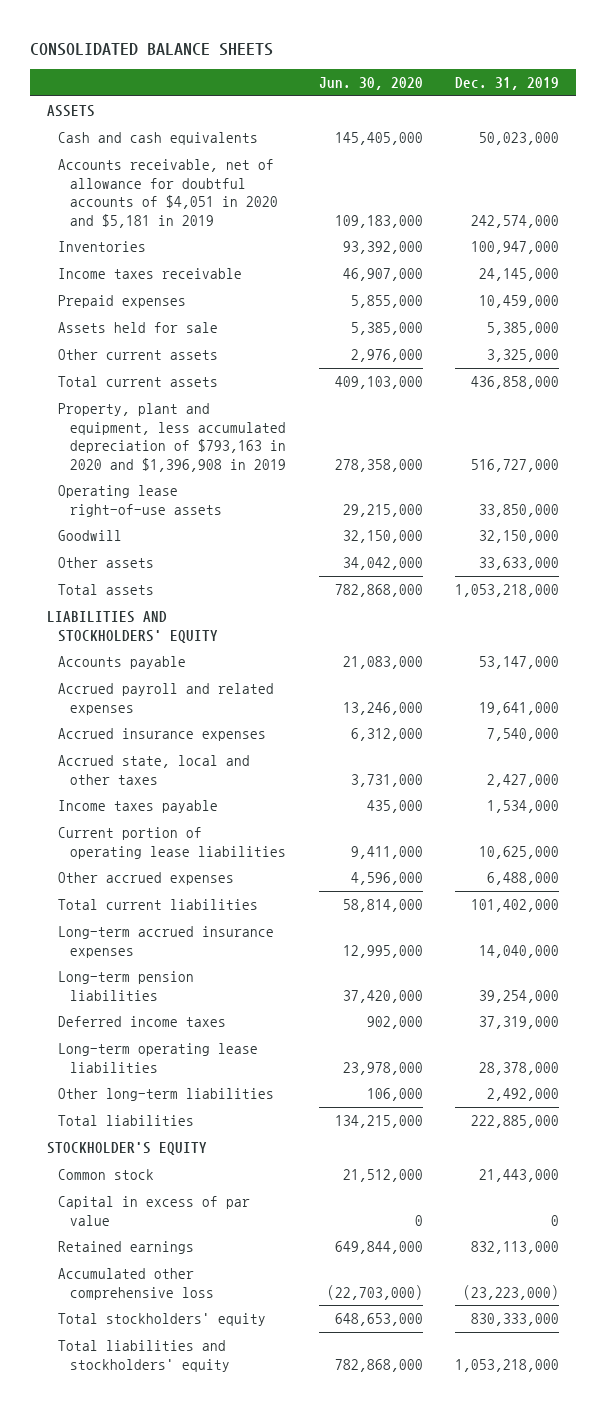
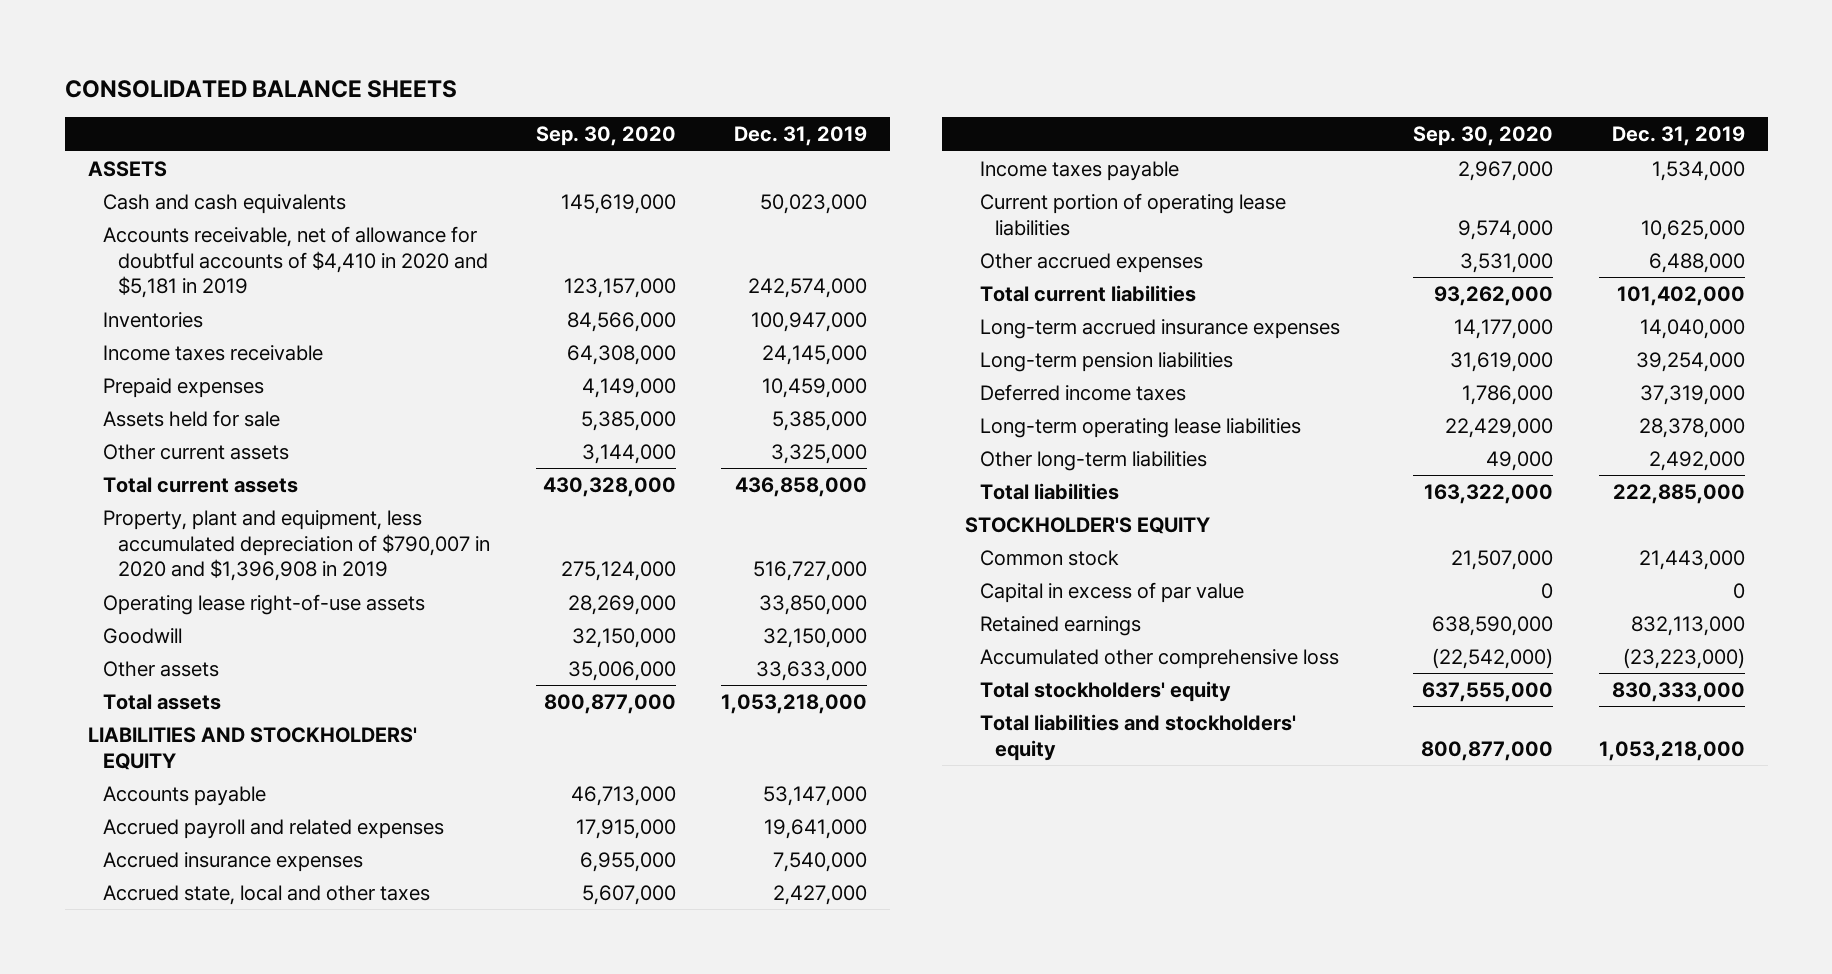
[318,77,423,91] Jun. 30, 2020 -> none
none -> [535,126,676,147] Sep. 30, 2020
[58,159,278,228] Accounts receivable, net of allowance for doubtful accounts of $4,051 in 2020 and $5,181 in 2019 -> [102,226,488,299] Accounts receivable, net of allowance for doubtful accounts of $4,410 in 2020 and $5,181 in 2019
[58,403,286,472] Property, plant and equipment, less accumulated depreciation of $793,163 in 2020 and $1,396,908 in 2019 -> [102,510,490,582] Property, plant and equipment, less accumulated depreciation of $790,007 in 2020 and $1,396,908 in 2019

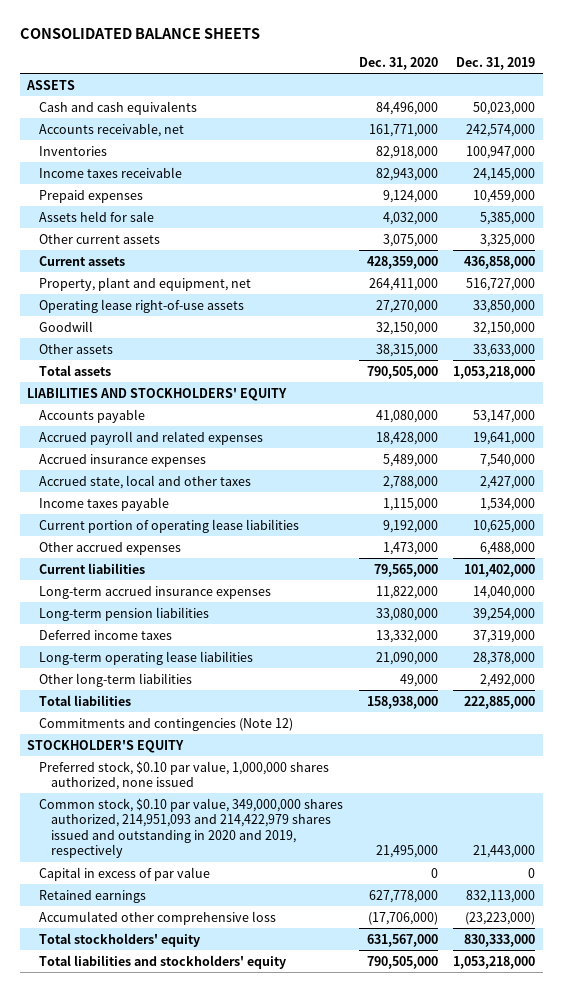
[535,126,676,147] Sep. 30, 2020 -> none
none -> [358,56,438,70] Dec. 31, 2020
[102,226,488,299] Accounts receivable, net of allowance for doubtful accounts of $4,410 in 2020 and $5,181 in 2019 -> [38,122,184,137] Accounts receivable, net
[102,477,298,494] Total current assets -> [38,255,125,266] Current assets
[102,510,490,582] Property, plant and equipment, less accumulated depreciation of $790,007 in 2020 and $1,396,908 in 2019 -> [38,276,251,291] Property, plant and equipment, net
[979,285,1196,303] Total current liabilities -> [38,562,145,574] Current liabilities
none -> [38,717,293,731] Commitments and contingencies (Note 12)
none -> [38,760,329,791] Preferred stock, $0.10 par value, 1,000,000 shares authorized, none issued
[979,550,1119,567] Common stock -> [38,797,343,859] Common stock, $0.10 par value, 349,000,000 shares authorized, 214,951,093 and 214,422,979 shares issued and outstanding in 2020 and 2019, respectively

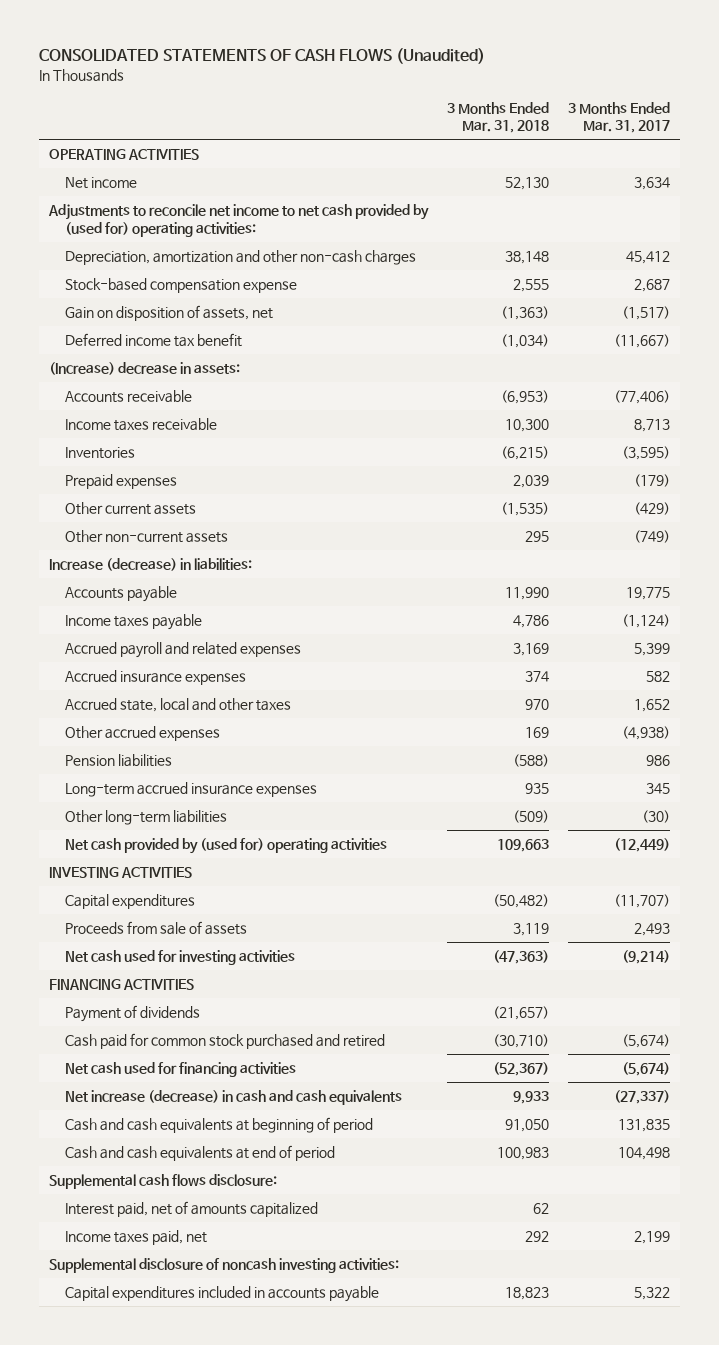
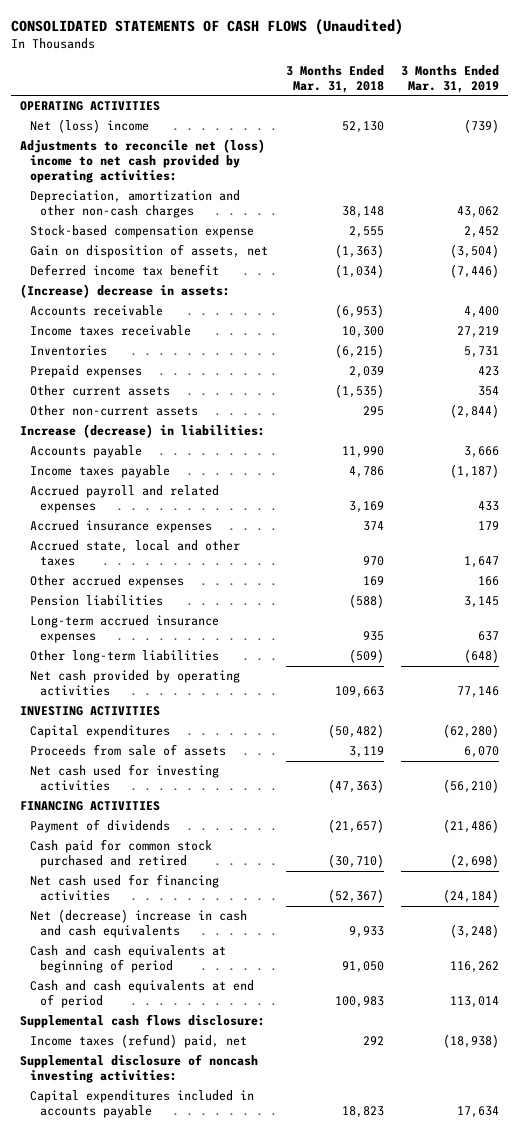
[567,101,670,134] 3 Months Ended Mar. 31, 2017 -> none
none -> [401,64,500,93] 3 Months Ended Mar. 31, 2019
[65,177,138,190] Net income -> [30,119,150,134] Net (loss) income
[47,204,429,237] Adjustments to reconcile net income to net cash provided by (used for) operating activities: -> [20,139,266,184] Adjustments to reconcile net (loss) income to net cash provided by operating activities:
[65,838,388,855] Net cash provided by (used for) operating activities -> [30,670,241,697] Net cash provided by operating activities
[65,1090,403,1106] Net increase (decrease) in cash and cash equivalents -> [30,909,248,939] Net (decrease) increase in cash and cash equivalents
[65,1201,319,1218] Interest paid, net of amounts capitalized -> none
[65,1230,208,1246] Income taxes paid, net -> [30,1034,248,1049] Income taxes (refund) paid, net

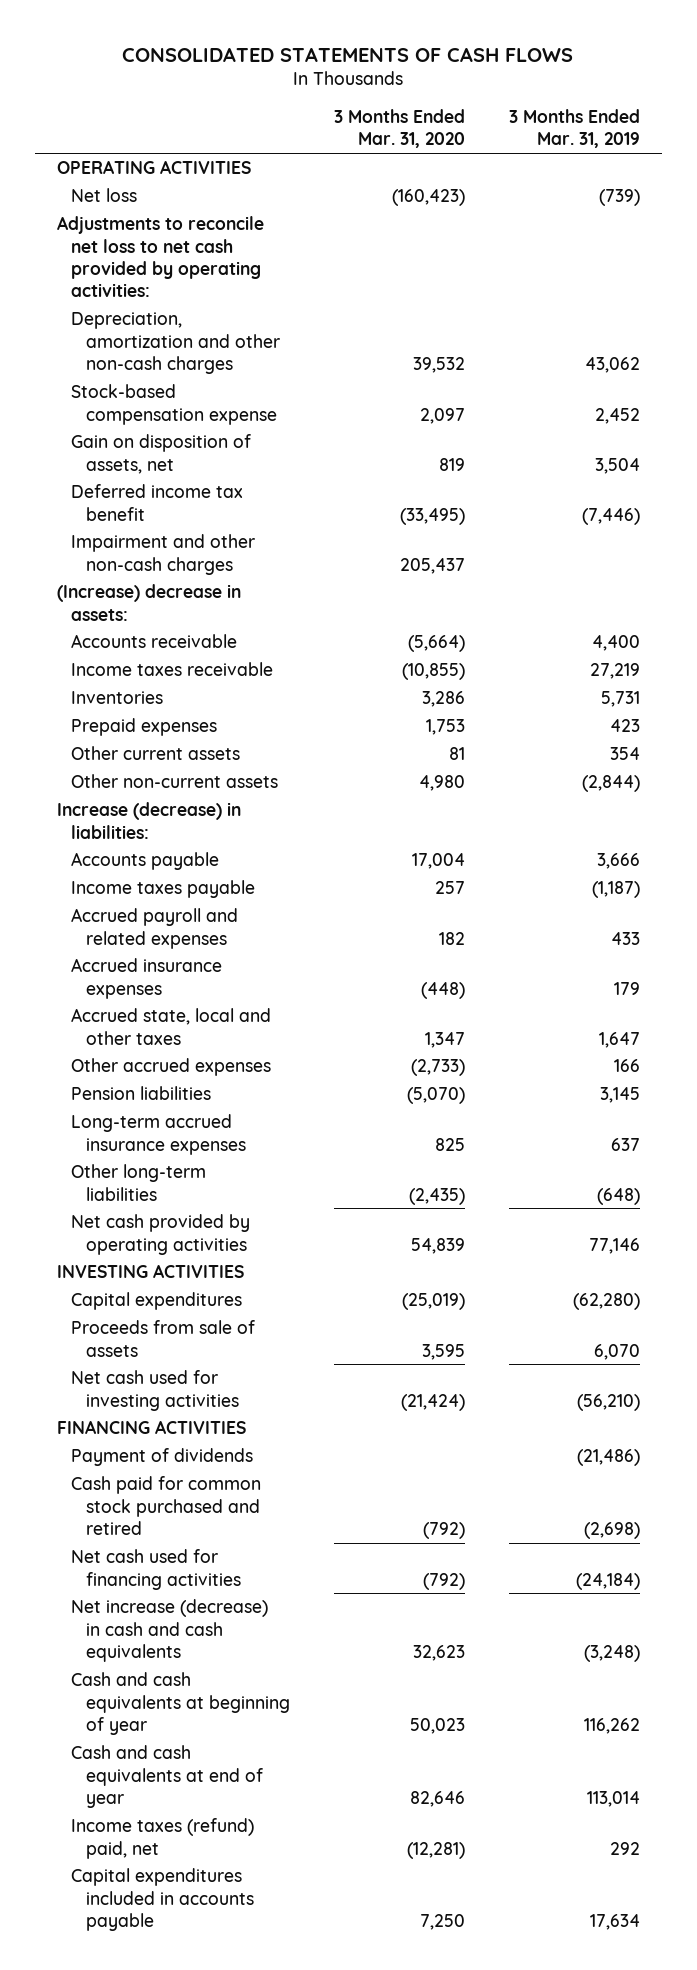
[11,18,404,35] CONSOLIDATED STATEMENTS OF CASH FLOWS (Unaudited) -> [122,47,574,63] CONSOLIDATED STATEMENTS OF CASH FLOWS
[285,64,384,93] 3 Months Ended Mar. 31, 2018 -> none
none -> [333,108,465,149] 3 Months Ended Mar. 31, 2020
[30,119,150,134] Net (loss) income -> [71,188,138,203] Net loss
[20,139,266,184] Adjustments to reconcile net (loss) income to net cash provided by operating activities: -> [57,216,265,298] Adjustments to reconcile net loss to net cash provided by operating activities:
[450,244,500,259] (3,504) -> [594,457,640,474] 3,504
none -> [71,534,256,575] Impairment and other non-cash charges
[20,1014,266,1029] Supplemental cash flows disclosure: -> none
[20,1054,259,1084] Supplemental disclosure of noncash investing activities: -> none
[30,909,248,939] Net (decrease) increase in cash and cash equivalents -> [71,1599,269,1662] Net increase (decrease) in cash and cash equivalents
[30,945,227,974] Cash and cash equivalents at beginning of period -> [71,1672,290,1735] Cash and cash equivalents at beginning of year
[30,980,255,1009] Cash and cash equivalents at end of period -> [71,1745,263,1808] Cash and cash equivalents at end of year
[443,1034,500,1049] (18,938) -> [609,1841,640,1855] 292

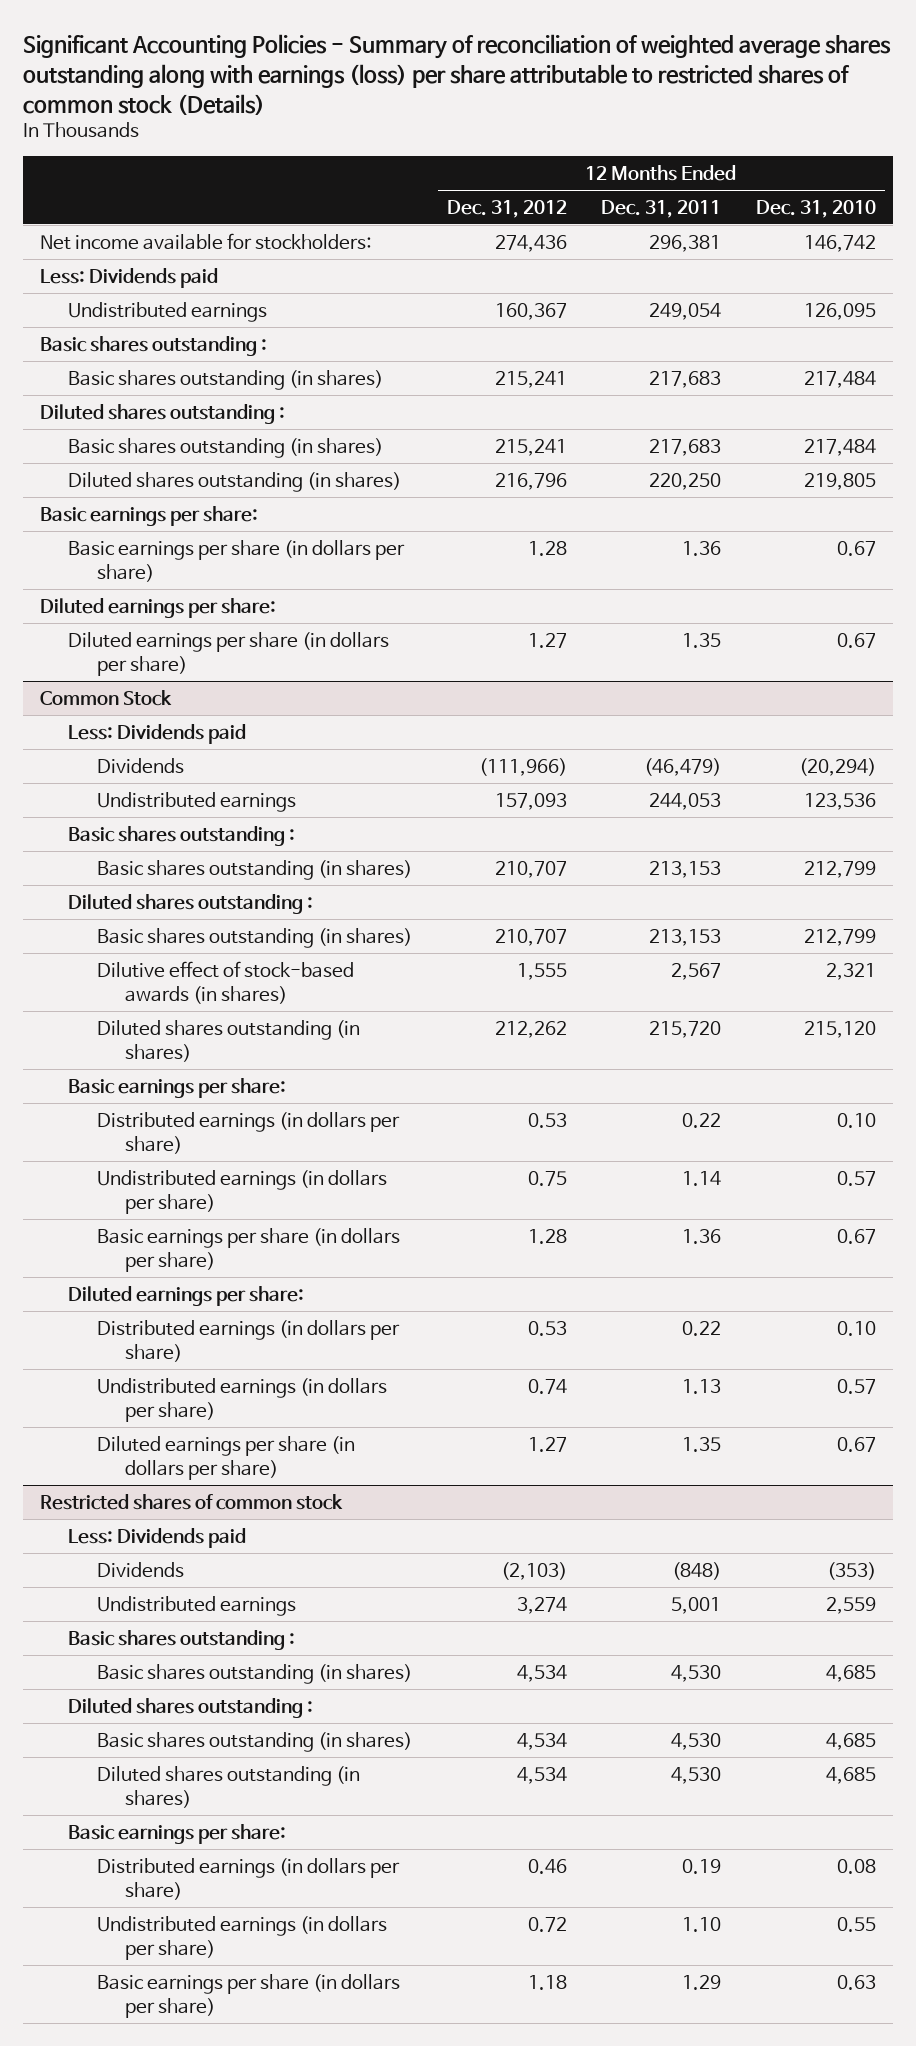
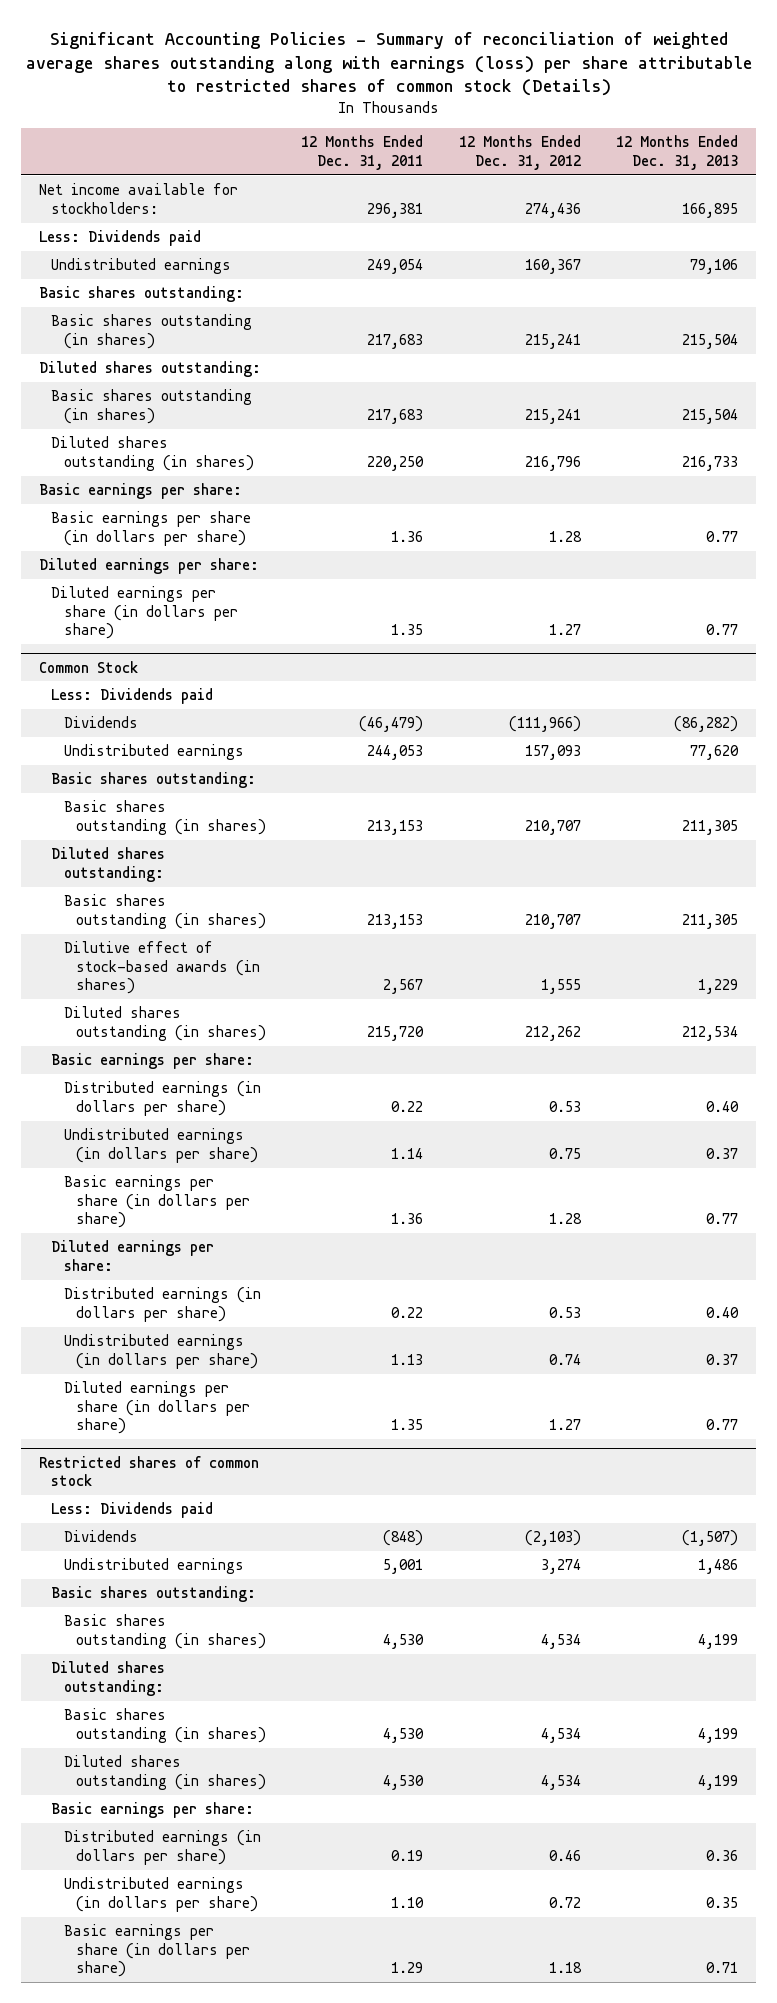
[755,199,876,218] Dec. 31, 2010 -> none
none -> [616,135,739,170] 12 Months Ended Dec. 31, 2013
[39,335,267,356] Basic shares outstanding : -> [39,286,245,303] Basic shares outstanding:
[39,403,285,424] Diluted shares outstanding : -> [39,361,262,378] Diluted shares outstanding:
[68,825,296,846] Basic shares outstanding : -> [51,772,257,789] Basic shares outstanding:
[68,893,314,914] Diluted shares outstanding : -> [51,847,166,882] Diluted shares outstanding:
[68,1629,296,1650] Basic shares outstanding : -> [51,1586,257,1603] Basic shares outstanding:
[68,1697,314,1718] Diluted shares outstanding : -> [51,1661,166,1696] Diluted shares outstanding:

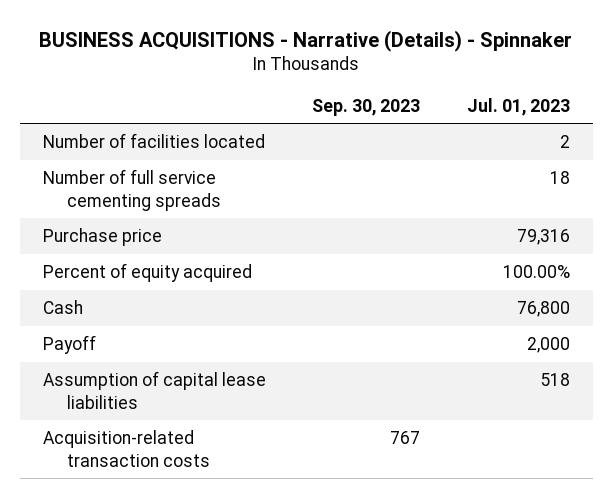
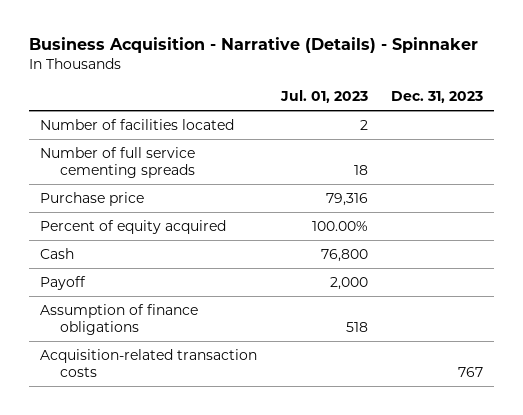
[39,29,573,52] BUSINESS ACQUISITIONS - Narrative (Details) - Spinnaker -> [28,37,478,54] Business Acquisition - Narrative (Details) - Spinnaker
[312,98,421,116] Sep. 30, 2023 -> none
none -> [390,91,483,104] Dec. 31, 2023
[43,371,267,409] Assumption of capital lease liabilities -> [40,303,199,335] Assumption of finance obligations

